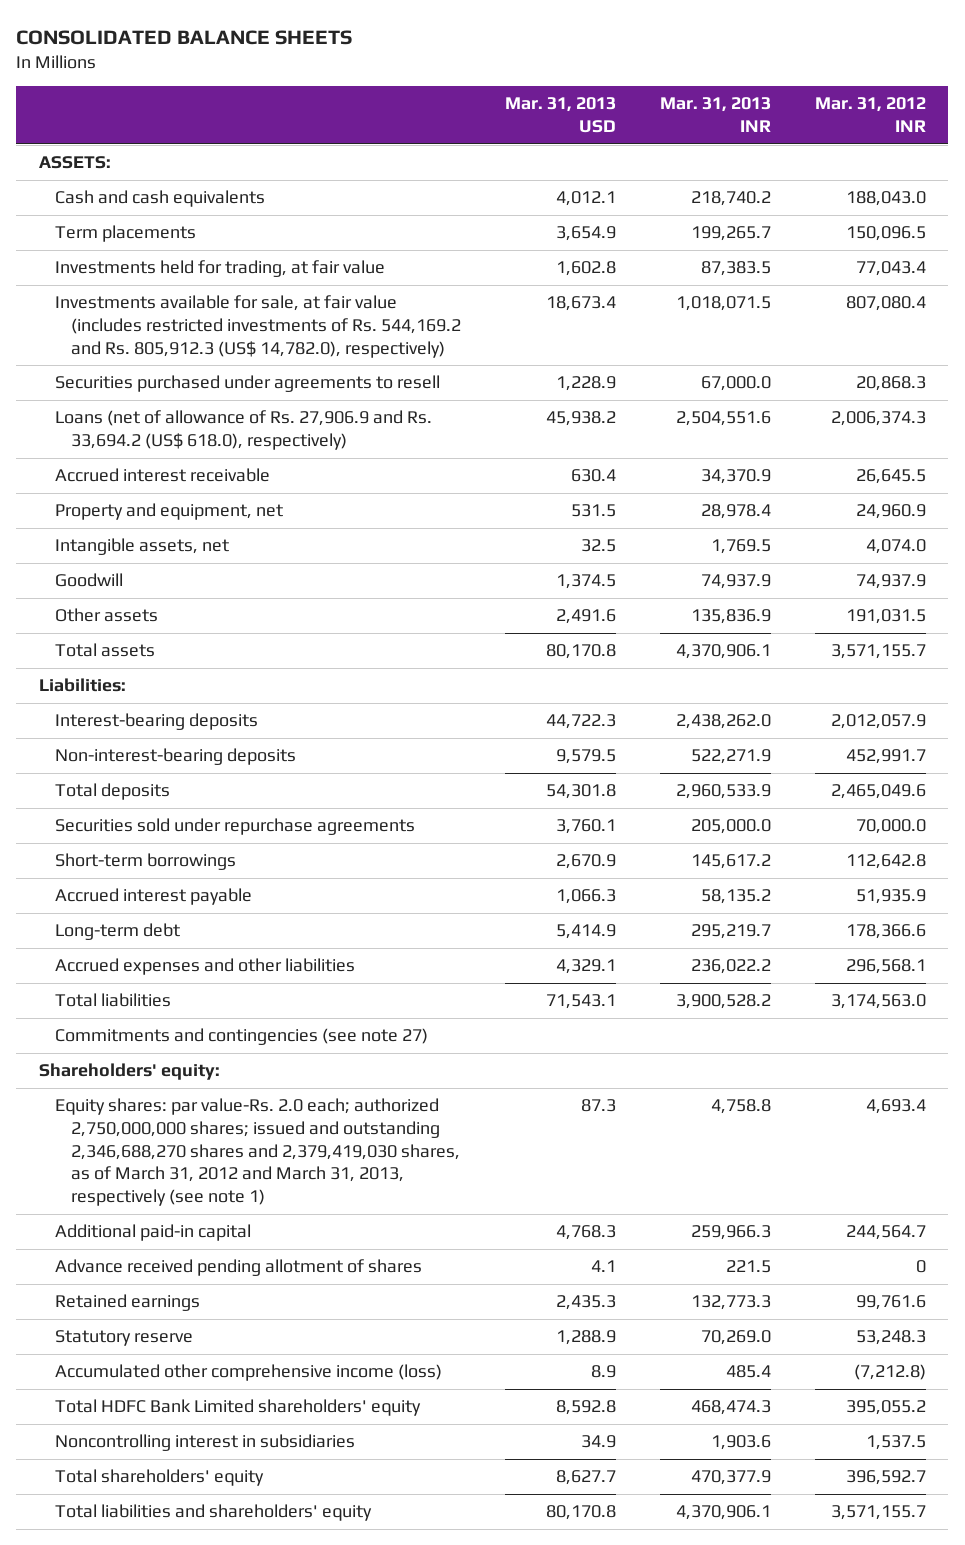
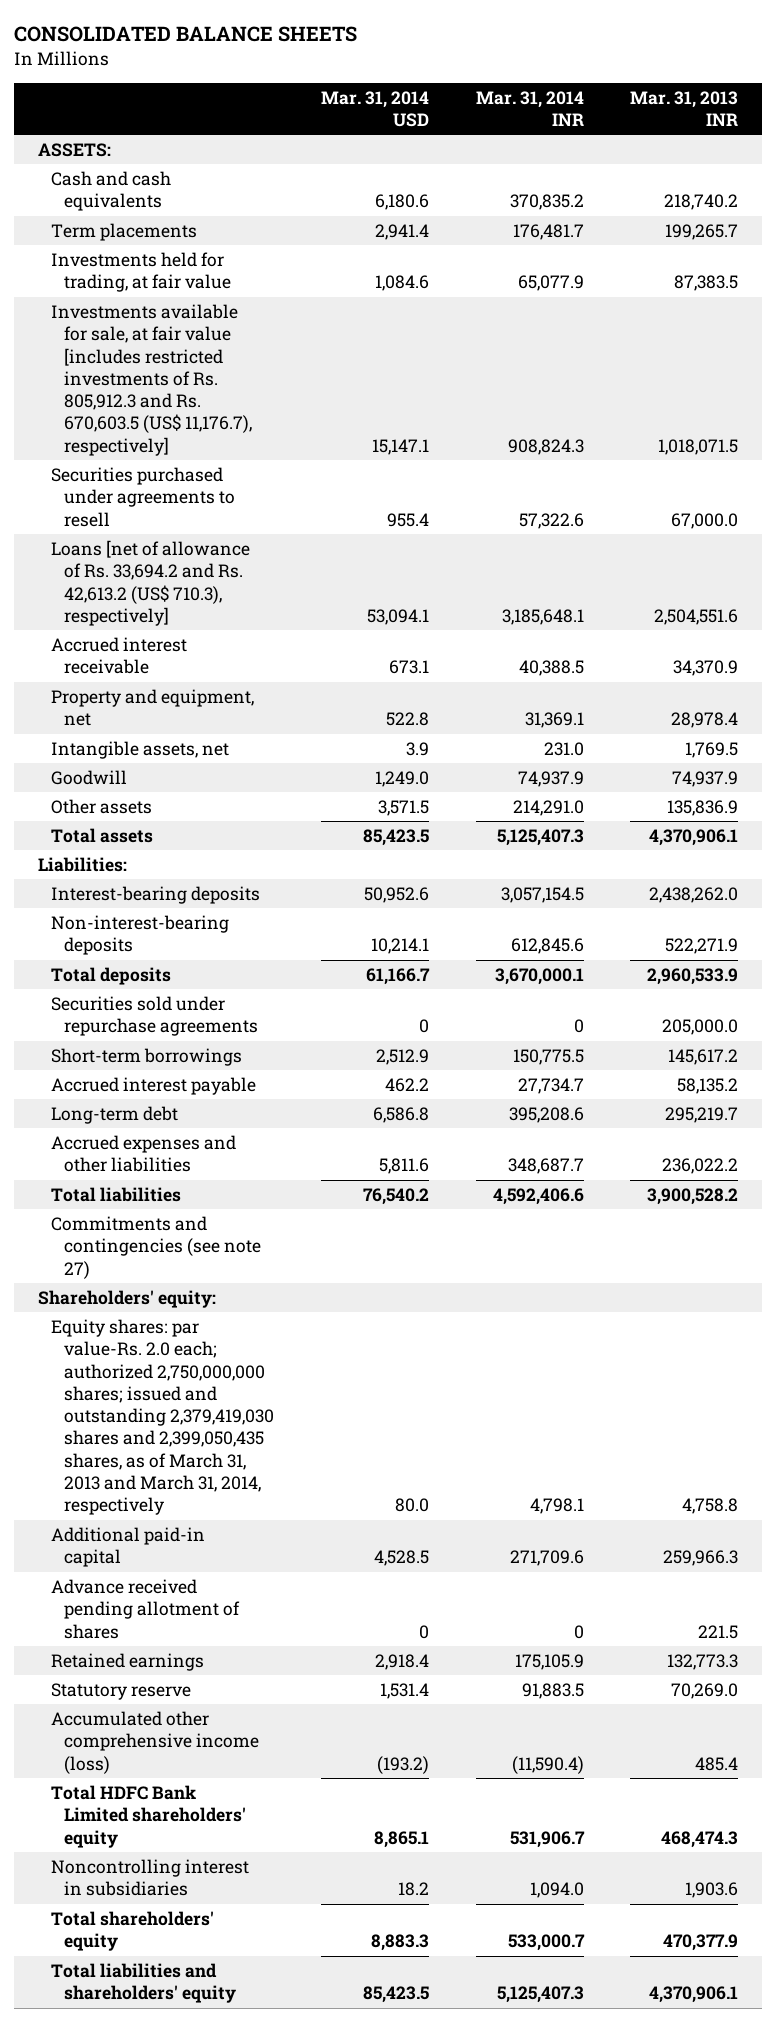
[505,97,617,133] Mar. 31, 2013 USD -> none
[815,97,927,132] Mar. 31, 2012 INR -> none
none -> [320,90,429,127] Mar. 31, 2014 USD
none -> [475,90,584,126] Mar. 31, 2014 INR
[54,295,461,358] Investments available for sale, at fair value (includes restricted investments of Rs. 544,169.2 and Rs. 805,912.3 (US$ 14,782.0), respectively) -> [50,303,253,456] Investments available for sale, at fair value [includes restricted investments of Rs. 805,912.3 and Rs. 670,603.5 (US$ 11,176.7), respectively]
[54,410,432,450] Loans (net of allowance of Rs. 27,906.9 and Rs. 33,694.2 (US$ 618.0), respectively) -> [50,539,250,626] Loans [net of allowance of Rs. 33,694.2 and Rs. 42,613.2 (US$ 710.3), respectively]
[54,1098,460,1207] Equity shares: par value-Rs. 2.0 each; authorized 2,750,000,000 shares; issued and outstanding 2,346,688,270 shares and 2,379,419,030 shares, as of March 31, 2012 and March 31, 2013, respectively (see note 1) -> [50,1318,275,1516] Equity shares: par value-Rs. 2.0 each; authorized 2,750,000,000 shares; issued and outstanding 2,379,419,030 shares and 2,399,050,435 shares, as of March 31, 2013 and March 31, 2014, respectively

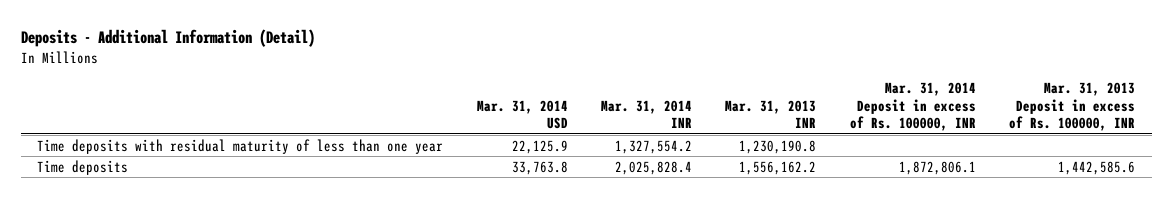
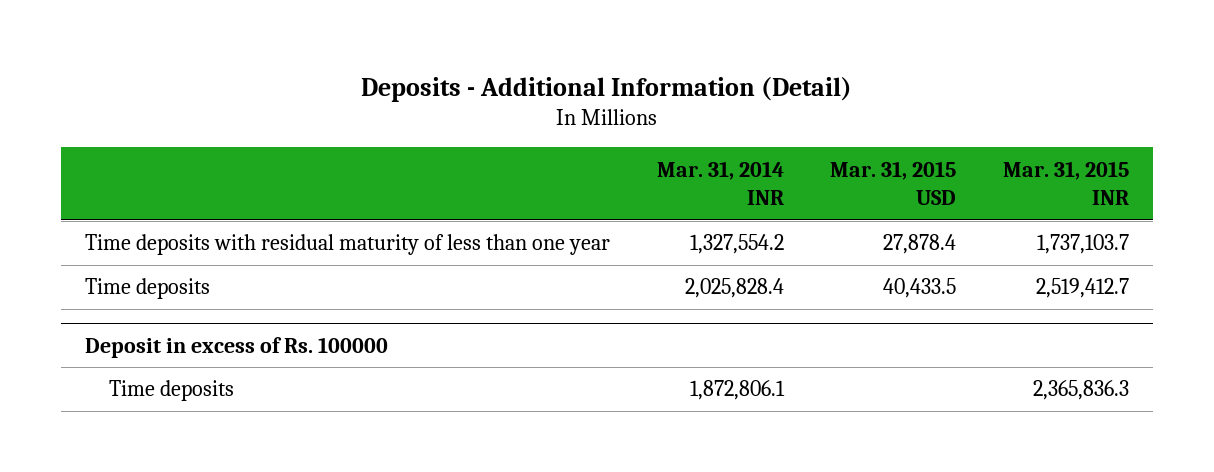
[476,99,568,130] Mar. 31, 2014 USD -> none
[725,99,817,129] Mar. 31, 2013 INR -> none
[849,82,976,132] Mar. 31, 2014 Deposit in excess of Rs. 100000, INR -> none
[1008,82,1135,132] Mar. 31, 2013 Deposit in excess of Rs. 100000, INR -> none
none -> [830,160,957,206] Mar. 31, 2015 USD
none -> [1003,160,1130,206] Mar. 31, 2015 INR
none -> [84,336,388,358] Deposit in excess of Rs. 100000
none -> [108,380,234,402] Time deposits

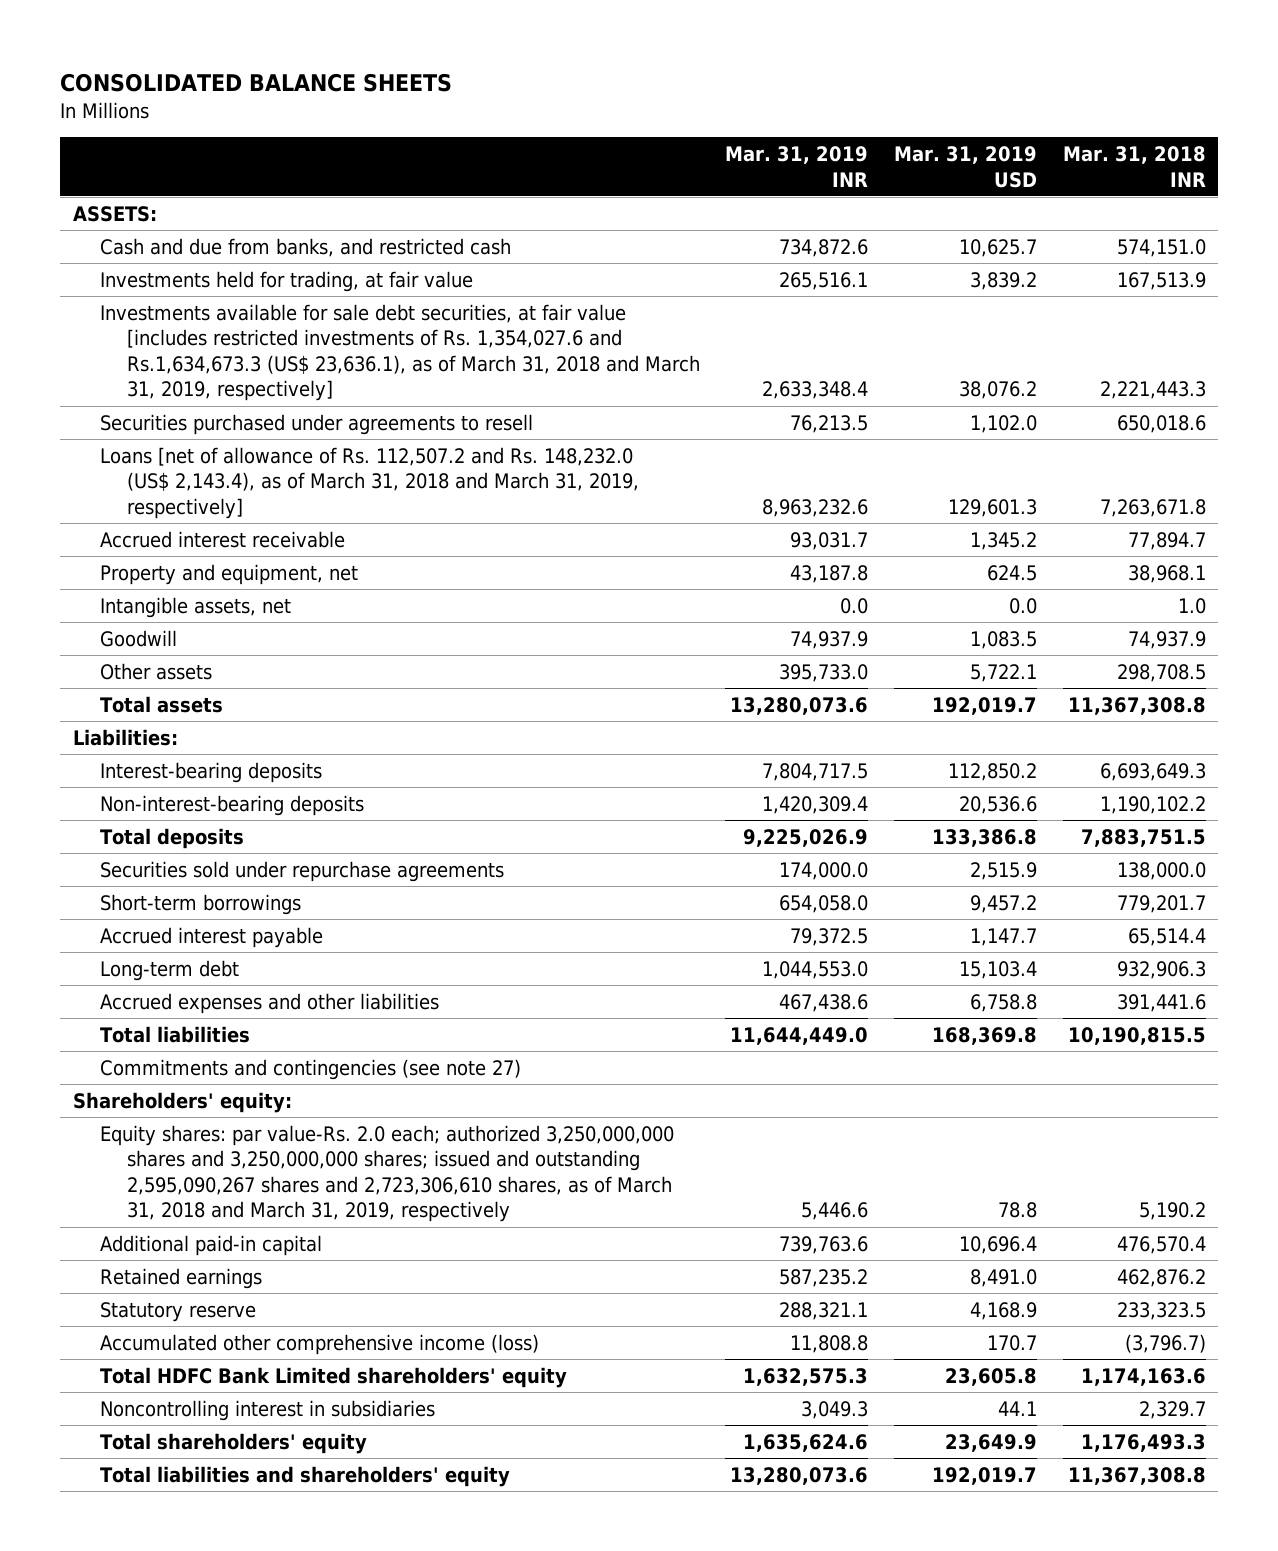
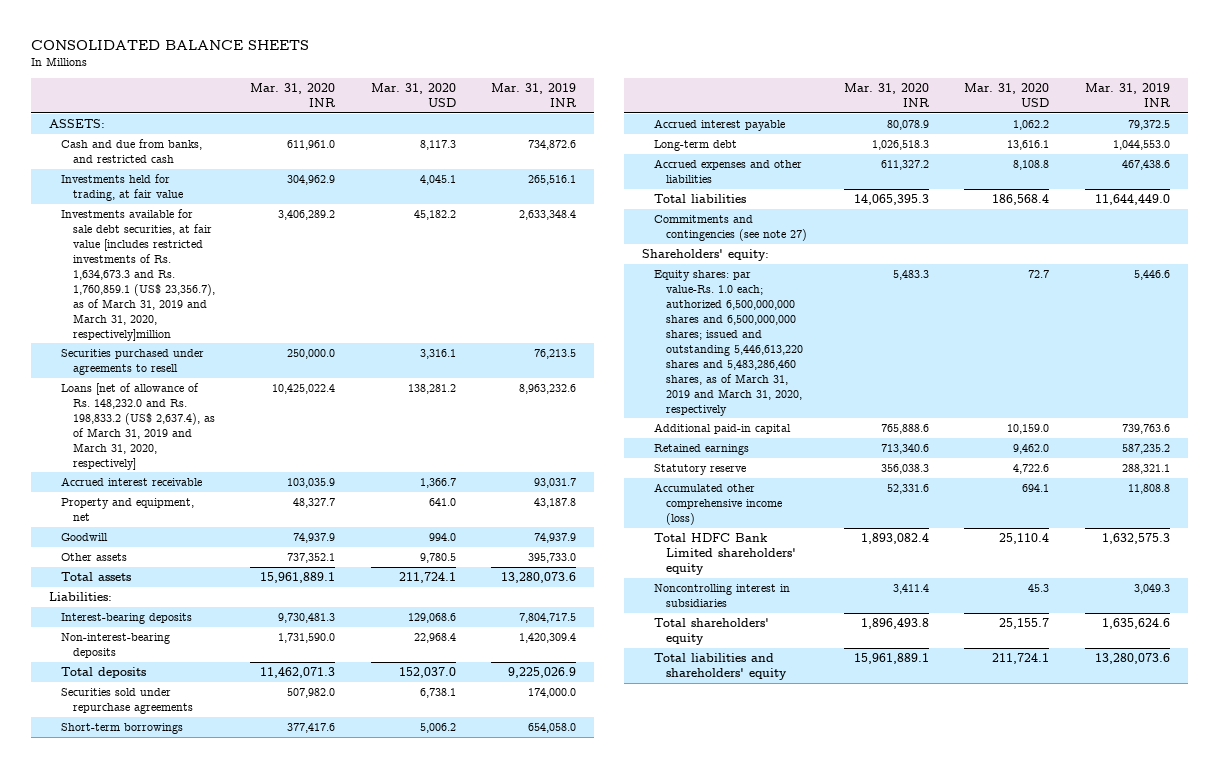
[893,146,1037,188] Mar. 31, 2019 USD -> none
[1062,146,1206,187] Mar. 31, 2018 INR -> none
none -> [250,83,337,108] Mar. 31, 2020 INR
none -> [370,83,456,108] Mar. 31, 2020 USD
[99,303,700,402] Investments available for sale debt securities, at fair value [includes restricted investments of Rs. 1,354,027.6 and Rs.1,634,673.3 (US$ 23,636.1), as of March 31, 2018 and March 31, 2019, respectively] -> [60,209,215,341] Investments available for sale debt securities, at fair value [includes restricted investments of Rs. 1,634,673.3 and Rs. 1,760,859.1 (US$ 23,356.7), as of March 31, 2019 and March 31, 2020, respectively]million
[99,446,639,519] Loans [net of allowance of Rs. 112,507.2 and Rs. 148,232.0 (US$ 2,143.4), as of March 31, 2018 and March 31, 2019, respectively] -> [60,383,215,470] Loans [net of allowance of Rs. 148,232.0 and Rs. 198,833.2 (US$ 2,637.4), as of March 31, 2019 and March 31, 2020, respectively]
[99,596,291,618] Intangible assets, net -> none
[99,1124,674,1223] Equity shares: par value-Rs. 2.0 each; authorized 3,250,000,000 shares and 3,250,000,000 shares; issued and outstanding 2,595,090,267 shares and 2,723,306,610 shares, as of March 31, 2018 and March 31, 2019, respectively -> [654,270,804,416] Equity shares: par value-Rs. 1.0 each; authorized 6,500,000,000 shares and 6,500,000,000 shares; issued and outstanding 5,446,613,220 shares and 5,483,286,460 shares, as of March 31, 2019 and March 31, 2020, respectively

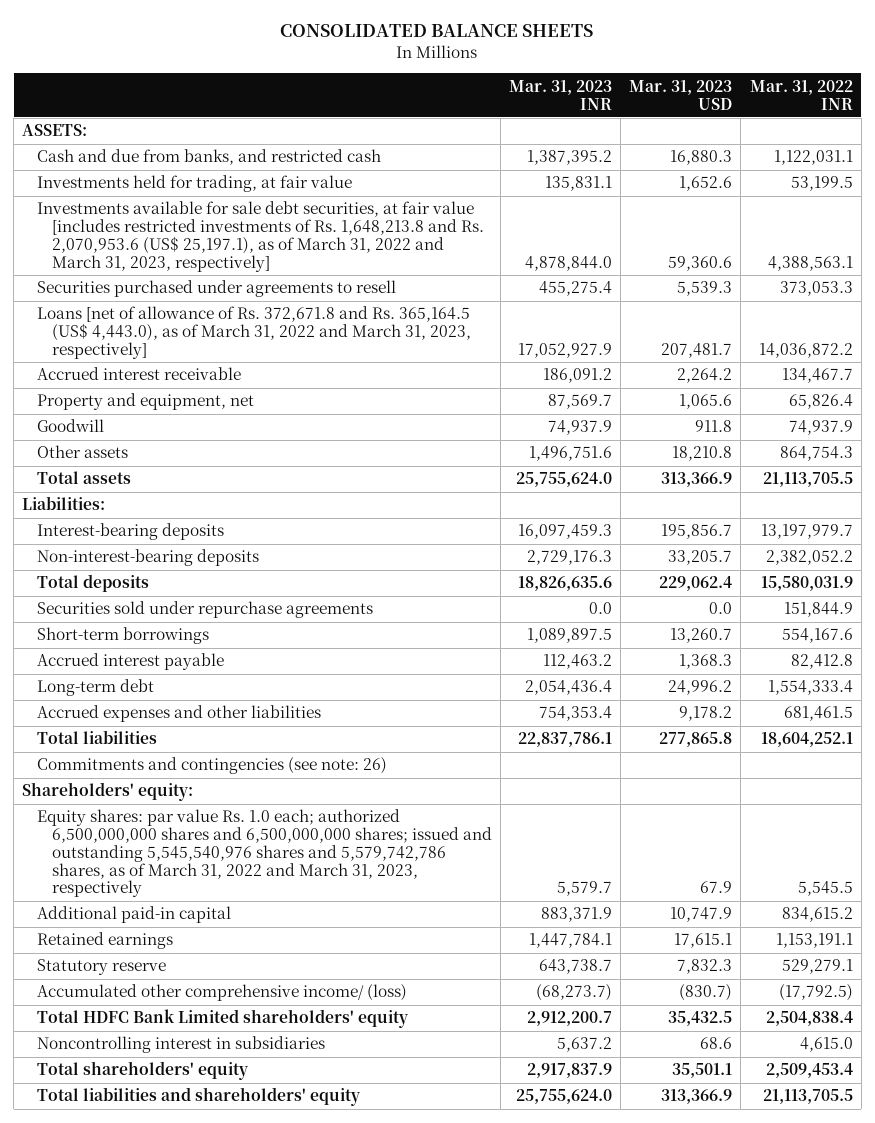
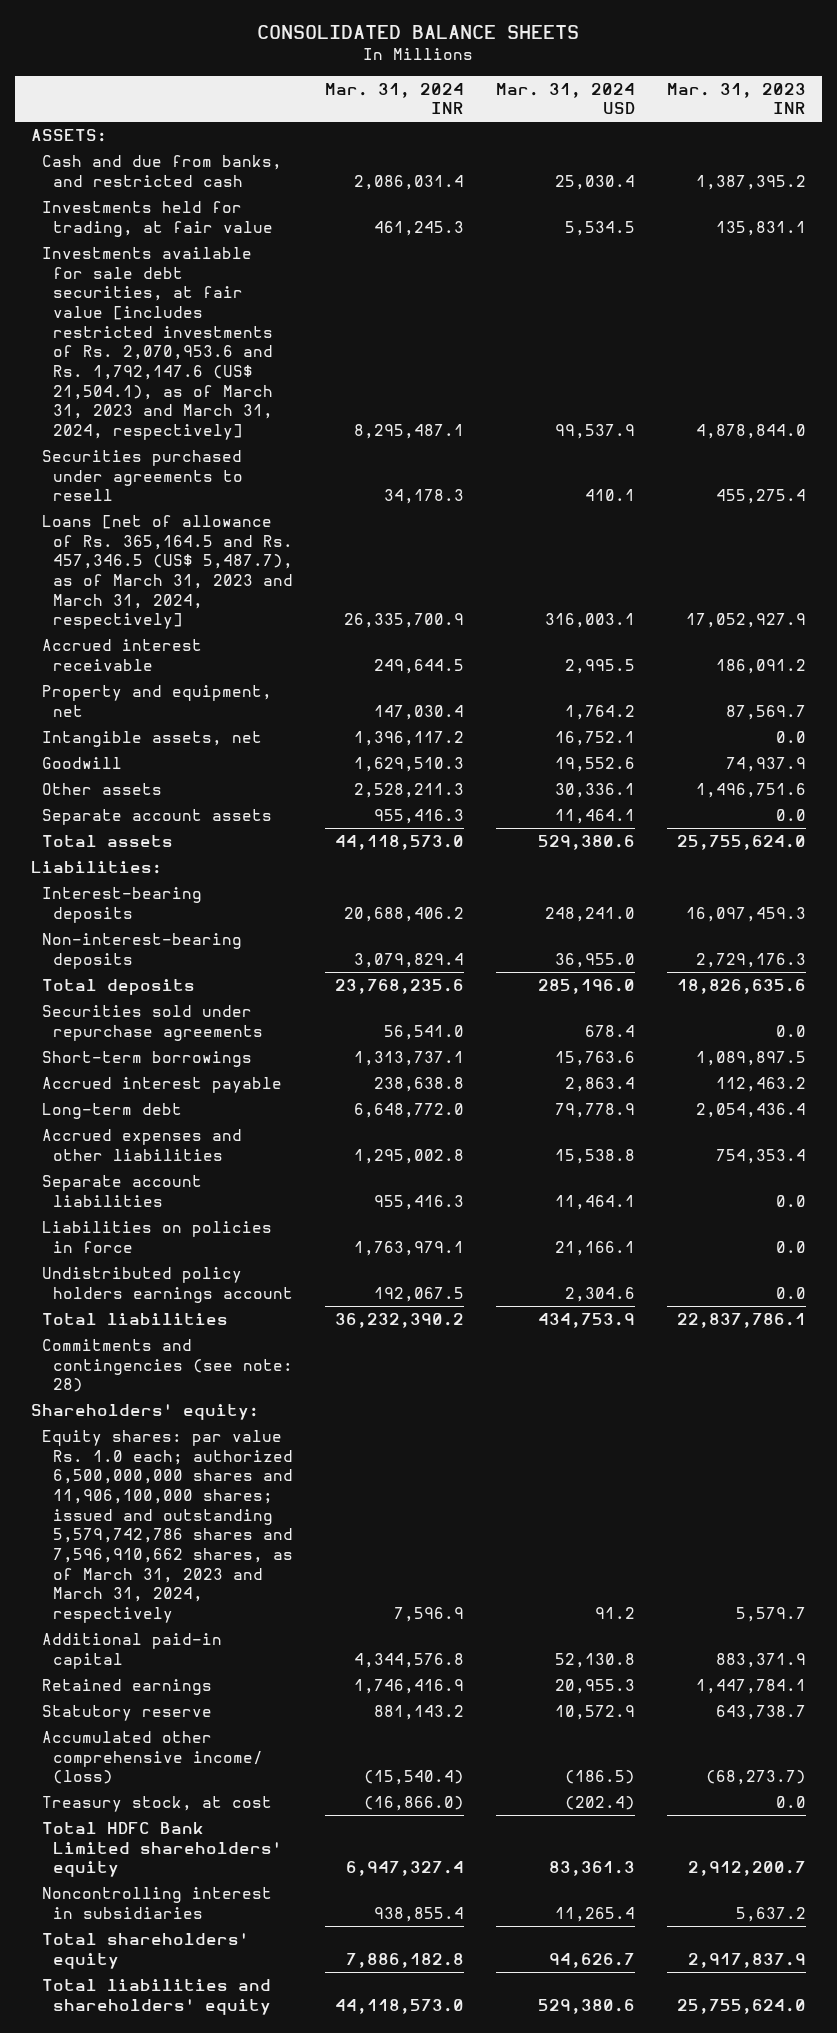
[629,79,733,110] Mar. 31, 2023 USD -> none
[749,79,853,110] Mar. 31, 2022 INR -> none
none -> [325,82,465,115] Mar. 31, 2024 INR
none -> [496,82,636,115] Mar. 31, 2024 USD
[37,201,485,272] Investments available for sale debt securities, at fair value [includes restricted investments of Rs. 1,648,213.8 and Rs. 2,070,953.6 (US$ 25,197.1), as of March 31, 2022 and March 31, 2023, respectively] -> [41,247,274,440] Investments available for sale debt securities, at fair value [includes restricted investments of Rs. 2,070,953.6 and Rs. 1,792,147.6 (US$ 21,504.1), as of March 31, 2023 and March 31, 2024, respectively]
[37,306,472,359] Loans [net of allowance of Rs. 372,671.8 and Rs. 365,164.5 (US$ 4,443.0), as of March 31, 2022 and March 31, 2023, respectively] -> [41,515,294,630] Loans [net of allowance of Rs. 365,164.5 and Rs. 457,346.5 (US$ 5,487.7), as of March 31, 2023 and March 31, 2024, respectively]
none -> [41,731,262,748] Intangible assets, net
none -> [41,809,272,826] Separate account assets
none -> [41,1175,202,1207] Separate account liabilities
none -> [41,1221,272,1253] Liabilities on policies in force
none -> [41,1267,294,1303] Undistributed policy holders earnings account
[37,757,388,775] Commitments and contingencies (see note: 26) -> [41,1339,294,1393] Commitments and contingencies (see note: 28)
[37,809,493,898] Equity shares: par value Rs. 1.0 each; authorized 6,500,000,000 shares and 6,500,000,000 shares; issued and outstanding 5,545,540,976 shares and 5,579,742,786 shares, as of March 31, 2022 and March 31, 2023, respectively -> [41,1430,294,1623] Equity shares: par value Rs. 1.0 each; authorized 6,500,000,000 shares and 11,906,100,000 shares; issued and outstanding 5,579,742,786 shares and 7,596,910,662 shares, as of March 31, 2023 and March 31, 2024, respectively
none -> [41,1796,272,1813] Treasury stock, at cost

